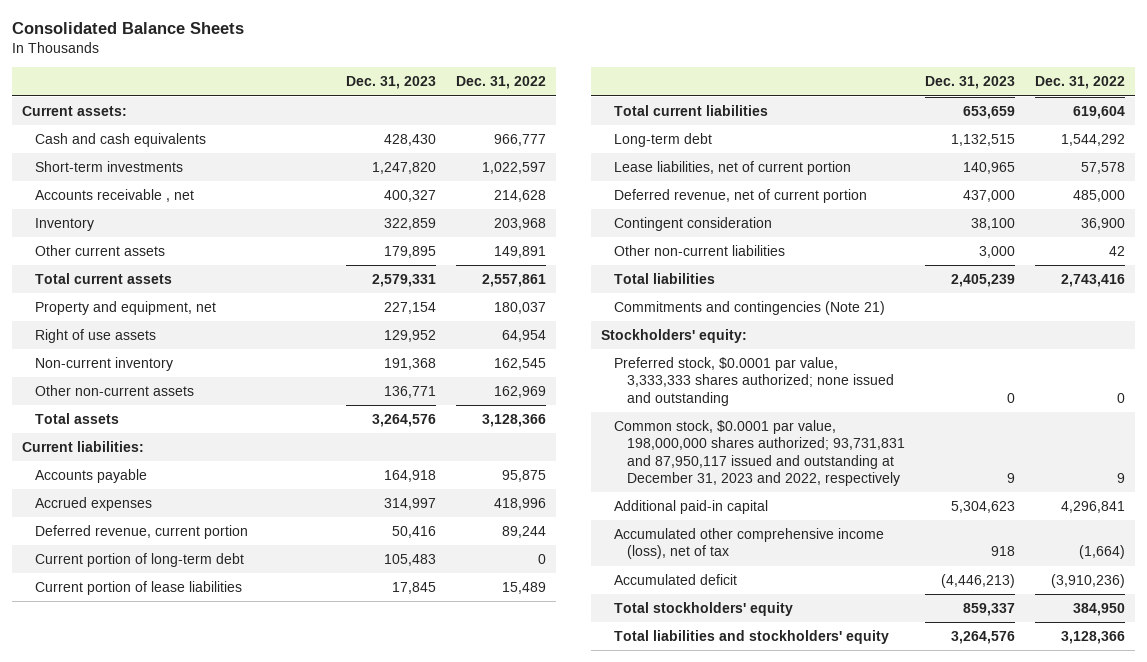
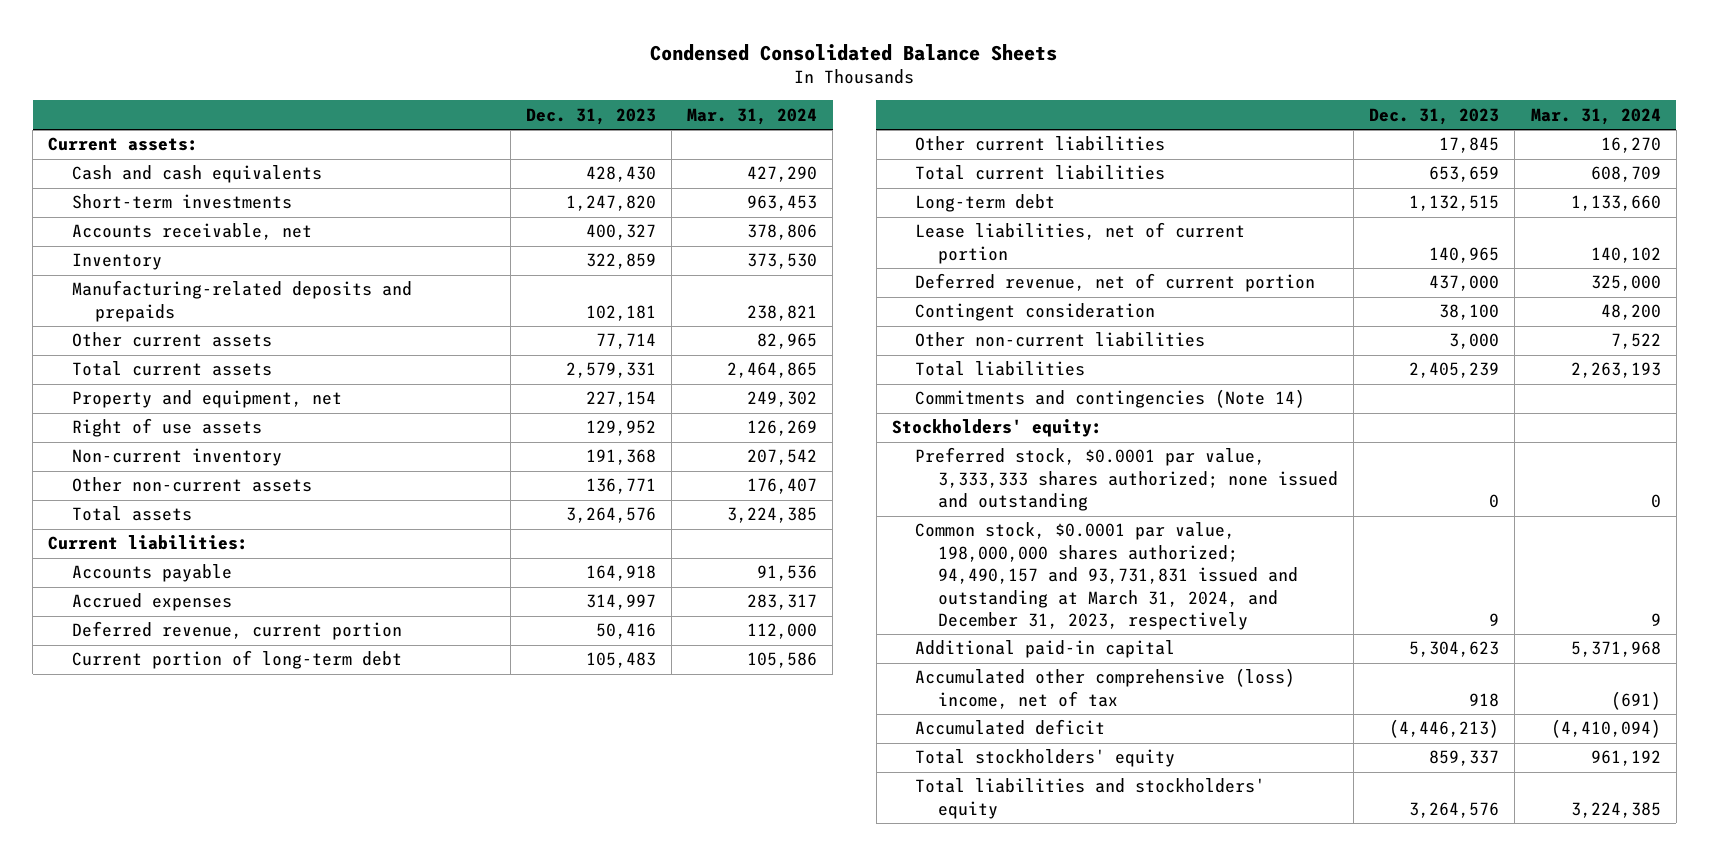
[11,21,244,34] Consolidated Balance Sheets -> [650,43,1058,61] Condensed Consolidated Balance Sheets
[455,76,546,90] Dec. 31, 2022 -> none
none -> [687,107,818,125] Mar. 31, 2024
[34,189,194,203] Accounts receivable , net -> [71,223,312,241] Accounts receivable, net
none -> [71,280,412,322] Manufacturing-related deposits and prepaids
[383,246,436,259] 179,895 -> [596,333,657,350] 77,714
[34,581,242,596] Current portion of lease liabilities -> [914,136,1165,152] Other current liabilities
[614,301,886,316] Commitments and contingencies (Note 21) -> [914,389,1305,409] Commitments and contingencies (Note 14)
[614,420,906,486] Common stock, $0.0001 par value, 198,000,000 shares authorized; 93,731,831 and 87,950,117 issued and outstanding at December 31, 2023 and 2022, respectively -> [914,522,1299,631] Common stock, $0.0001 par value, 198,000,000 shares authorized; 94,490,157 and 93,731,831 issued and outstanding at March 31, 2024, and December 31, 2023, respectively
[614,528,885,560] Accumulated other comprehensive income (loss), net of tax -> [914,668,1295,709] Accumulated other comprehensive (loss) income, net of tax

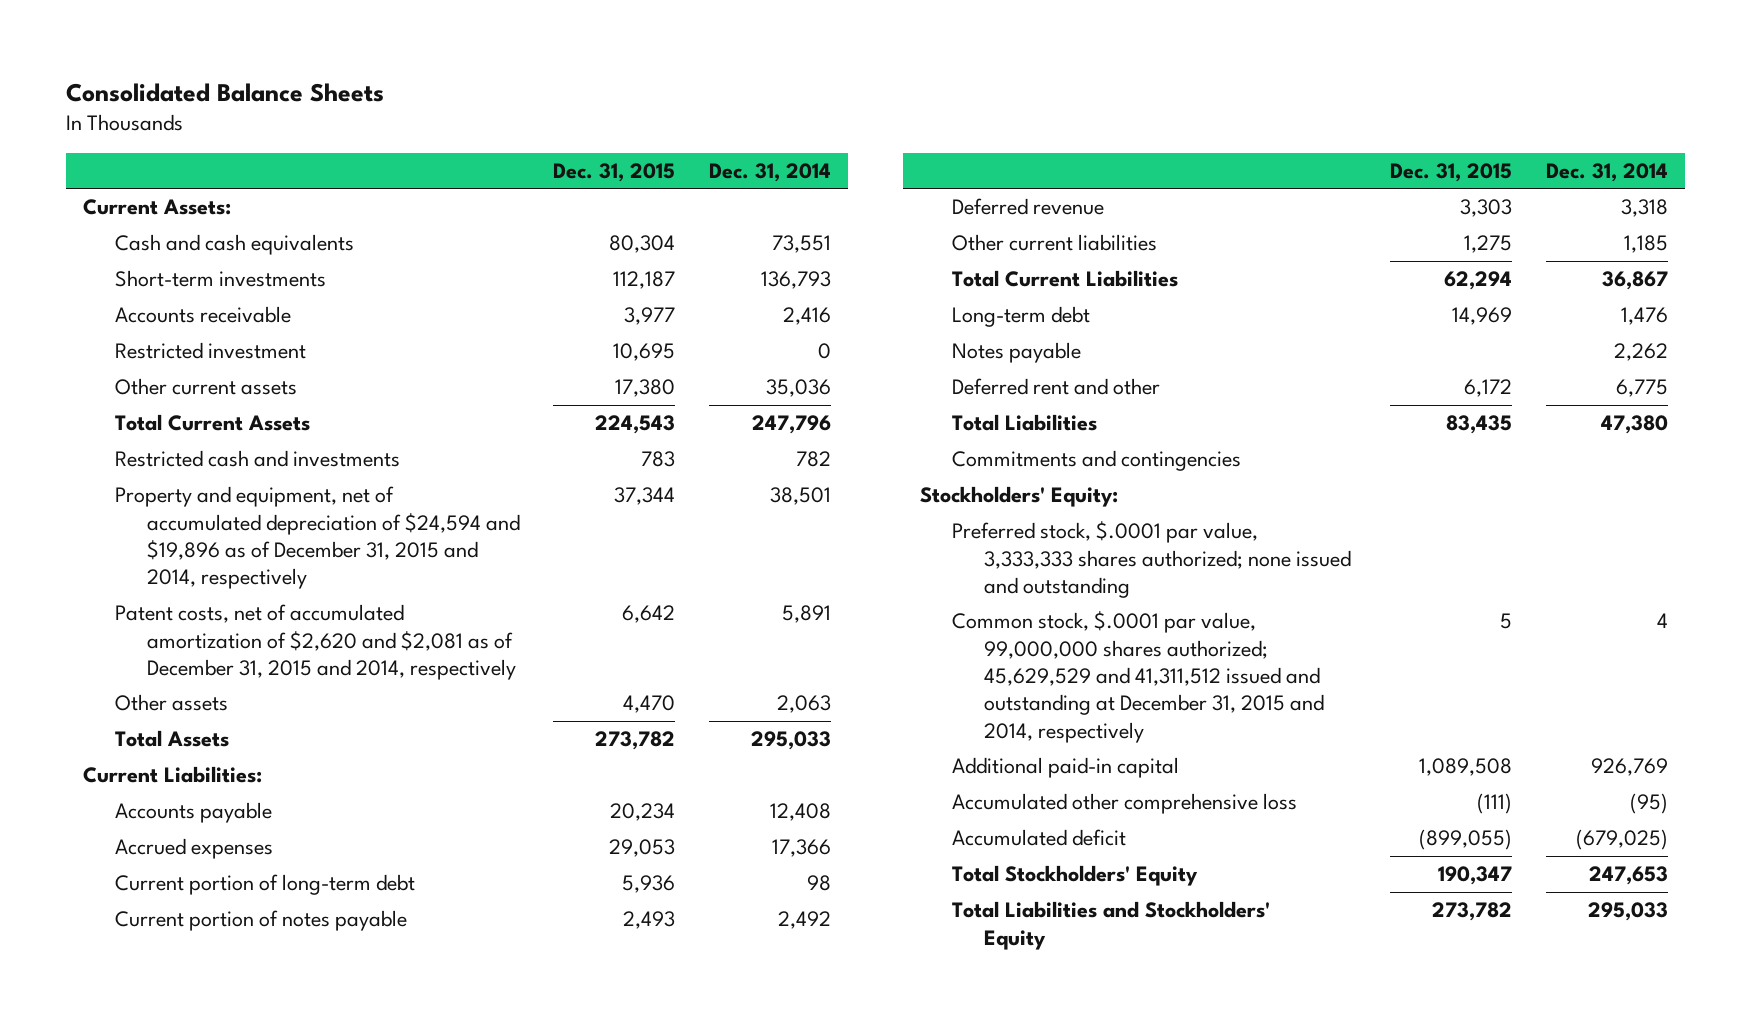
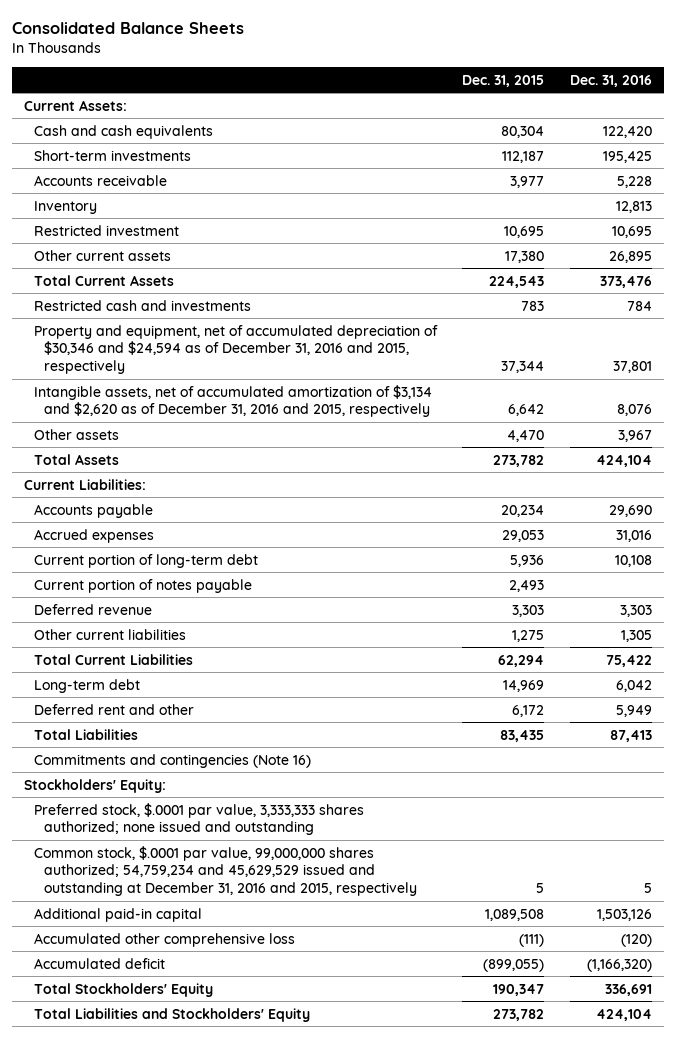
[708,162,831,182] Dec. 31, 2014 -> none
none -> [569,74,652,87] Dec. 31, 2016
none -> [34,200,98,214] Inventory
[114,486,520,590] Property and equipment, net of accumulated depreciation of $24,594 and $19,896 as of December 31, 2015 and 2014, respectively -> [34,324,439,375] Property and equipment, net of accumulated depreciation of $30,346 and $24,594 as of December 31, 2016 and 2015, respectively
[114,604,516,680] Patent costs, net of accumulated amortization of $2,620 and $2,081 as of December 31, 2015 and 2014, respectively -> [34,384,433,418] Intangible assets, net of accumulated amortization of $3,134 and $2,620 as of December 31, 2016 and 2015, respectively
[951,342,1081,364] Notes payable -> none
[951,450,1241,472] Commitments and contingencies -> [34,753,312,768] Commitments and contingencies (Note 16)
[951,611,1324,743] Common stock, $.0001 par value, 99,000,000 shares authorized; 45,629,529 and 41,311,512 issued and outstanding at December 31, 2015 and 2014, respectively -> [34,845,418,897] Common stock, $.0001 par value, 99,000,000 shares authorized; 54,759,234 and 45,629,529 issued and outstanding at December 31, 2016 and 2015, respectively

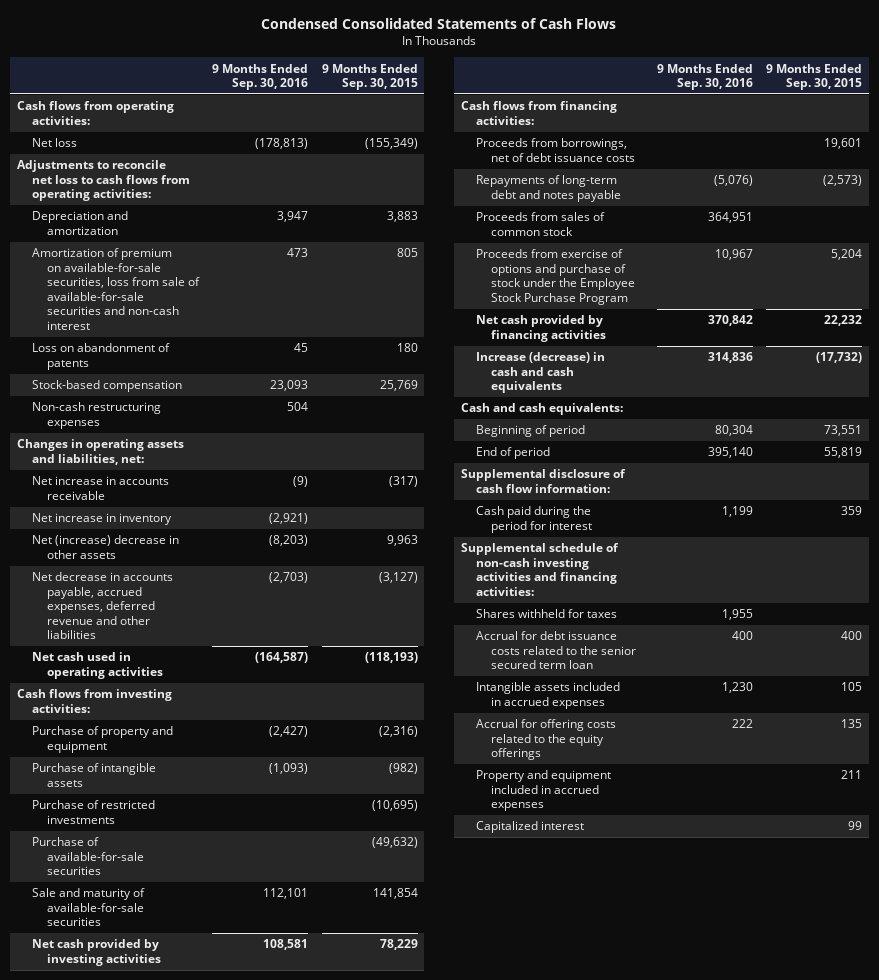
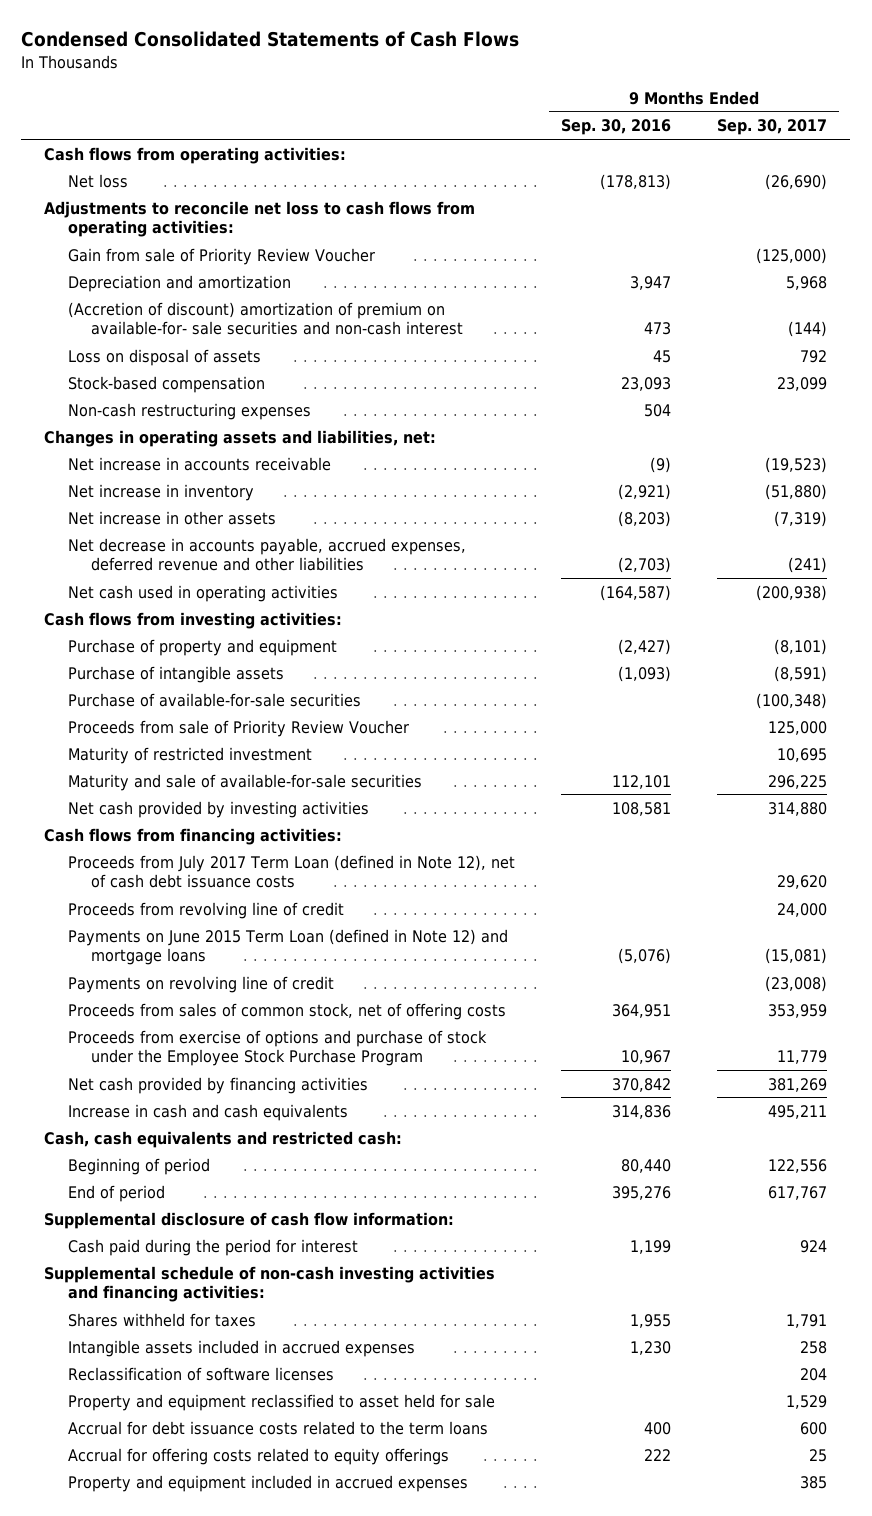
[321,63,418,91] 9 Months Ended Sep. 30, 2015 -> none
none -> [717,119,828,136] Sep. 30, 2017
none -> [67,247,375,265] Gain from sale of Priority Review Voucher
[31,248,200,330] Amortization of premium on available-for-sale securities, loss from sale of available-for-sale securities and non-cash interest -> [67,301,463,335] (Accretion of discount) amortization of premium on available-for- sale securities and non-cash interest
[31,343,170,370] Loss on abandonment of patents -> [67,348,261,366] Loss on disposal of assets
[31,535,179,559] Net (increase) decrease in other assets -> [67,510,276,525] Net increase in other assets
[31,800,155,824] Purchase of restricted investments -> none
none -> [67,719,409,737] Proceeds from sale of Priority Review Voucher
none -> [67,746,312,764] Maturity of restricted investment
[31,888,145,927] Sale and maturity of available-for-sale securities -> [67,773,422,791] Maturity and sale of available-for-sale securities
[476,138,636,162] Proceeds from borrowings, net of debt issuance costs -> [67,854,515,888] Proceeds from July 2017 Term Loan (defined in Note 12), net of cash debt issuance costs
none -> [67,901,344,919] Proceeds from revolving line of credit
[476,175,622,202] Repayments of long-term debt and notes payable -> [67,928,508,965] Payments on June 2015 Term Loan (defined in Note 12) and mortgage loans
none -> [67,975,334,993] Payments on revolving line of credit
[476,212,606,236] Proceeds from sales of common stock -> [67,1002,506,1020] Proceeds from sales of common stock, net of offering costs
[476,352,606,394] Increase (decrease) in cash and cash equivalents -> [67,1103,348,1121] Increase in cash and cash equivalents
[461,403,624,416] Cash and cash equivalents: -> [44,1130,403,1148] Cash, cash equivalents and restricted cash:
[714,425,753,437] 80,304 -> [620,1158,671,1173] 80,440
[707,447,753,459] 395,140 -> [611,1185,671,1200] 395,276
[476,631,637,670] Accrual for debt issuance costs related to the senior secured term loan -> none
none -> [67,1366,334,1381] Reclassification of software licenses
none -> [67,1393,495,1411] Property and equipment reclassified to asset held for sale
none -> [67,1420,488,1435] Accrual for debt issuance costs related to the term loans
[476,719,617,761] Accrual for offering costs related to the equity offerings -> [67,1447,449,1465] Accrual for offering costs related to equity offerings
[476,821,585,834] Capitalized interest -> none

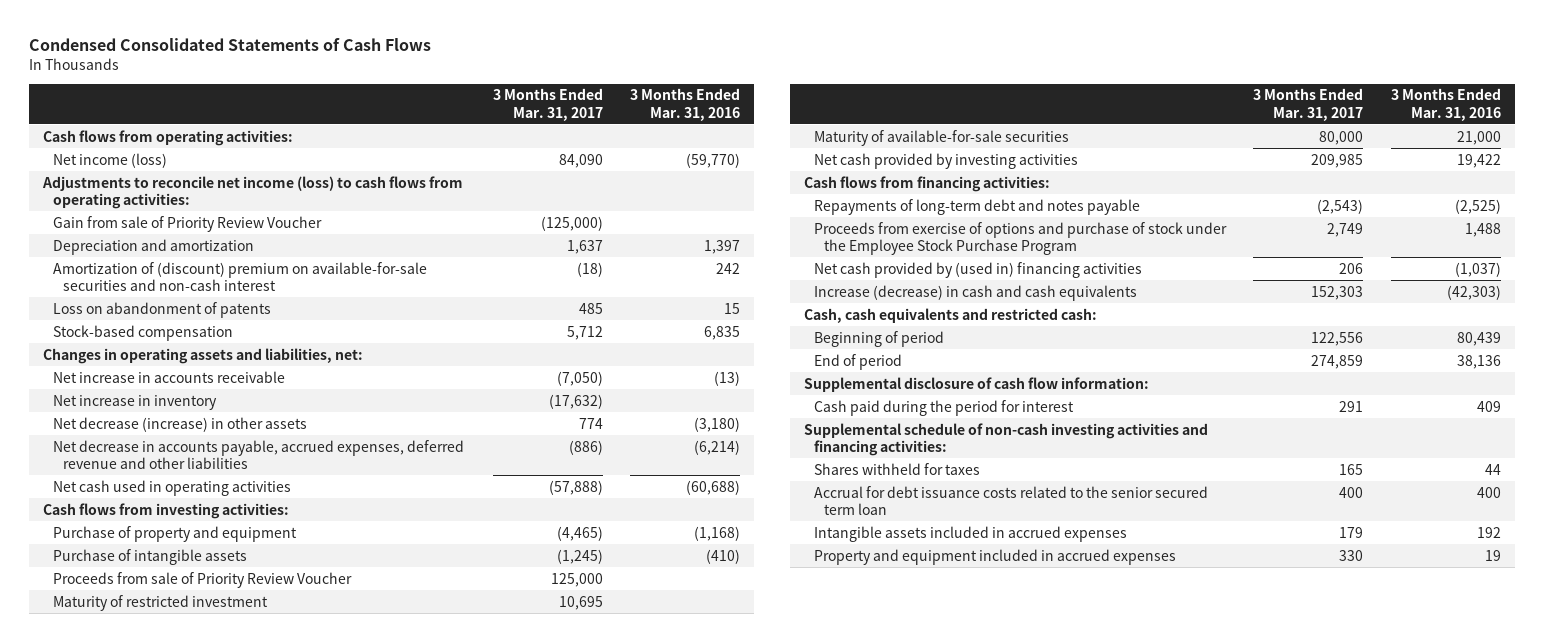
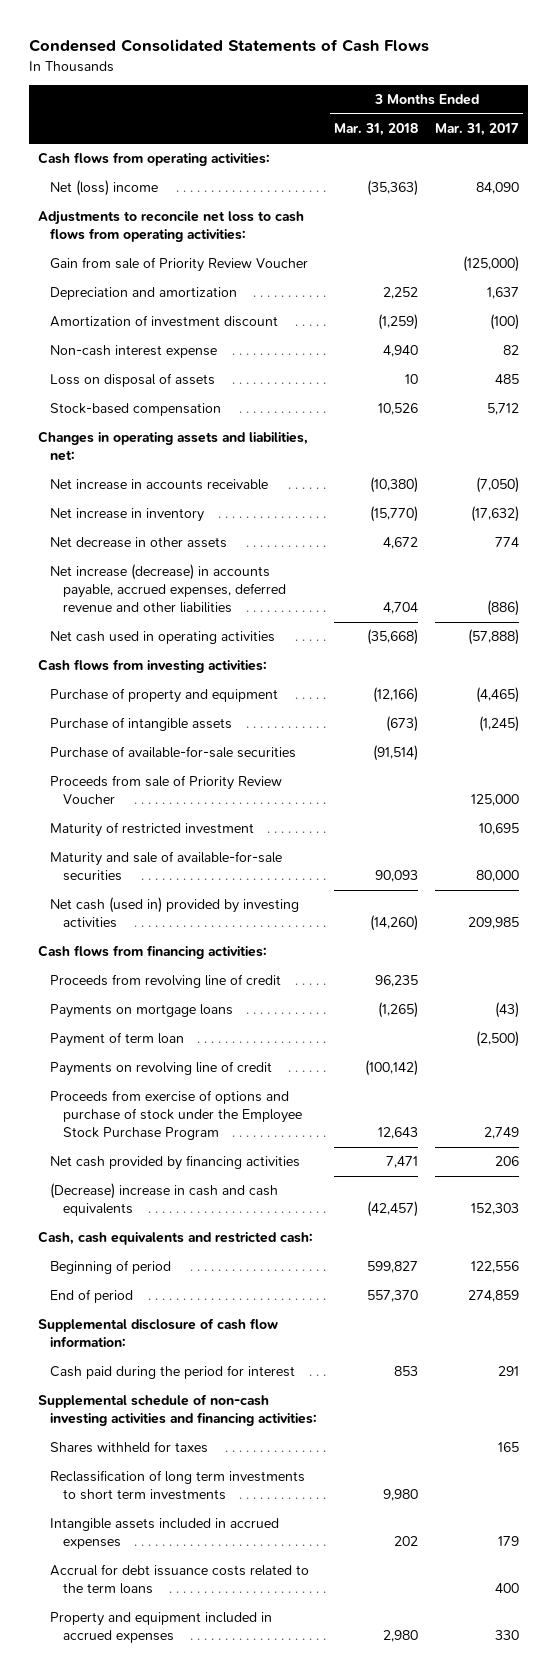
[630,88,741,121] 3 Months Ended Mar. 31, 2016 -> none
none -> [334,123,419,137] Mar. 31, 2018
[52,152,167,168] Net income (loss) -> [50,180,159,197] Net (loss) income
[41,175,463,209] Adjustments to reconcile net income (loss) to cash flows from operating activities: -> [37,211,304,243] Adjustments to reconcile net loss to cash flows from operating activities:
[52,261,427,291] Amortization of (discount) premium on available-for-sale securities and non-cash interest -> none
none -> [50,315,279,328] Amortization of investment discount
none -> [50,345,218,359] Non-cash interest expense
[52,301,271,318] Loss on abandonment of patents -> [50,373,216,388] Loss on disposal of assets
[52,416,307,432] Net decrease (increase) in other assets -> [50,537,228,549] Net decrease in other assets
[52,439,464,469] Net decrease in accounts payable, accrued expenses, deferred revenue and other liabilities -> [50,564,286,614] Net increase (decrease) in accounts payable, accrued expenses, deferred revenue and other liabilities
none -> [50,746,297,759] Purchase of available-for-sale securities
[813,129,1069,146] Maturity of available-for-sale securities -> [50,851,283,882] Maturity and sale of available-for-sale securities
[813,152,1078,169] Net cash provided by investing activities -> [50,897,300,929] Net cash (used in) provided by investing activities
[813,198,1140,215] Repayments of long-term debt and notes payable -> none
none -> [50,974,282,989] Proceeds from revolving line of credit
none -> [50,1004,234,1019] Payments on mortgage loans
none -> [50,1032,185,1048] Payment of term loan
none -> [50,1061,273,1077] Payments on revolving line of credit
[813,261,1142,278] Net cash provided by (used in) financing activities -> [50,1155,301,1171] Net cash provided by financing activities
[813,284,1137,301] Increase (decrease) in cash and cash equivalents -> [50,1183,279,1217] (Decrease) increase in cash and cash equivalents
[813,485,1208,515] Accrual for debt issuance costs related to the senior secured term loan -> none
none -> [50,1470,306,1501] Reclassification of long term investments to short term investments
none -> [50,1564,310,1595] Accrual for debt issuance costs related to the term loans

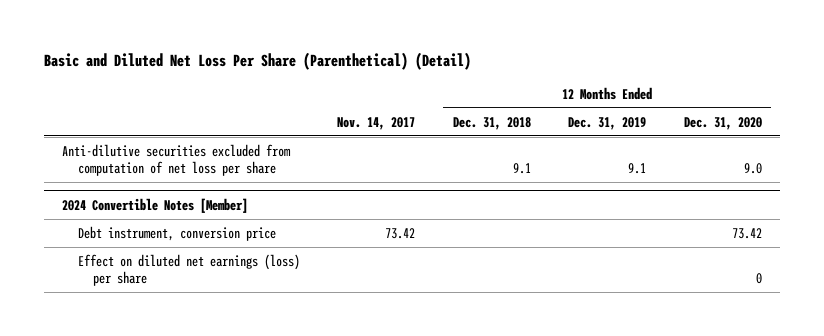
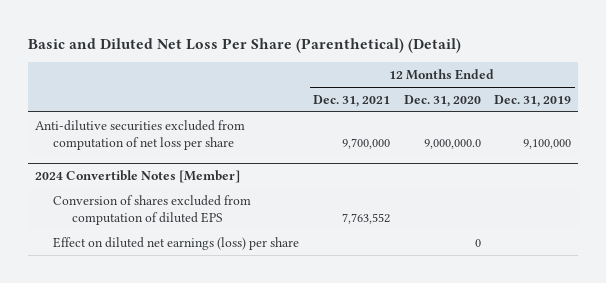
[337,116,416,130] Nov. 14, 2017 -> none
[452,116,531,130] Dec. 31, 2018 -> none
none -> [313,94,391,107] Dec. 31, 2021
[628,163,647,175] 9.1 -> [523,139,572,150] 9,100,000
[743,163,762,175] 9.0 -> [423,139,481,150] 9,000,000.0
[77,225,276,241] Debt instrument, conversion price -> none
none -> [53,194,252,226] Conversion of shares excluded from computation of diluted EPS

